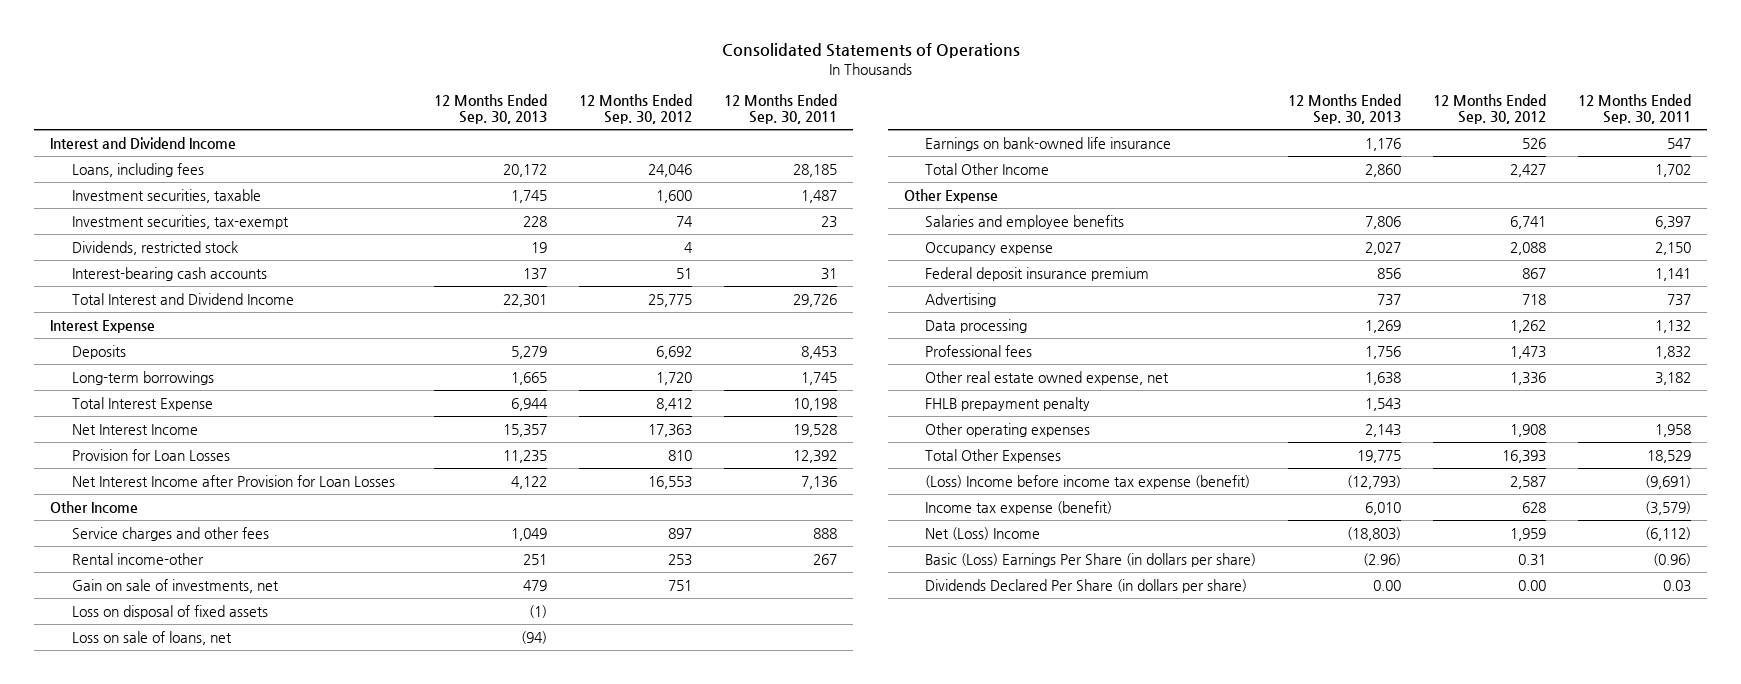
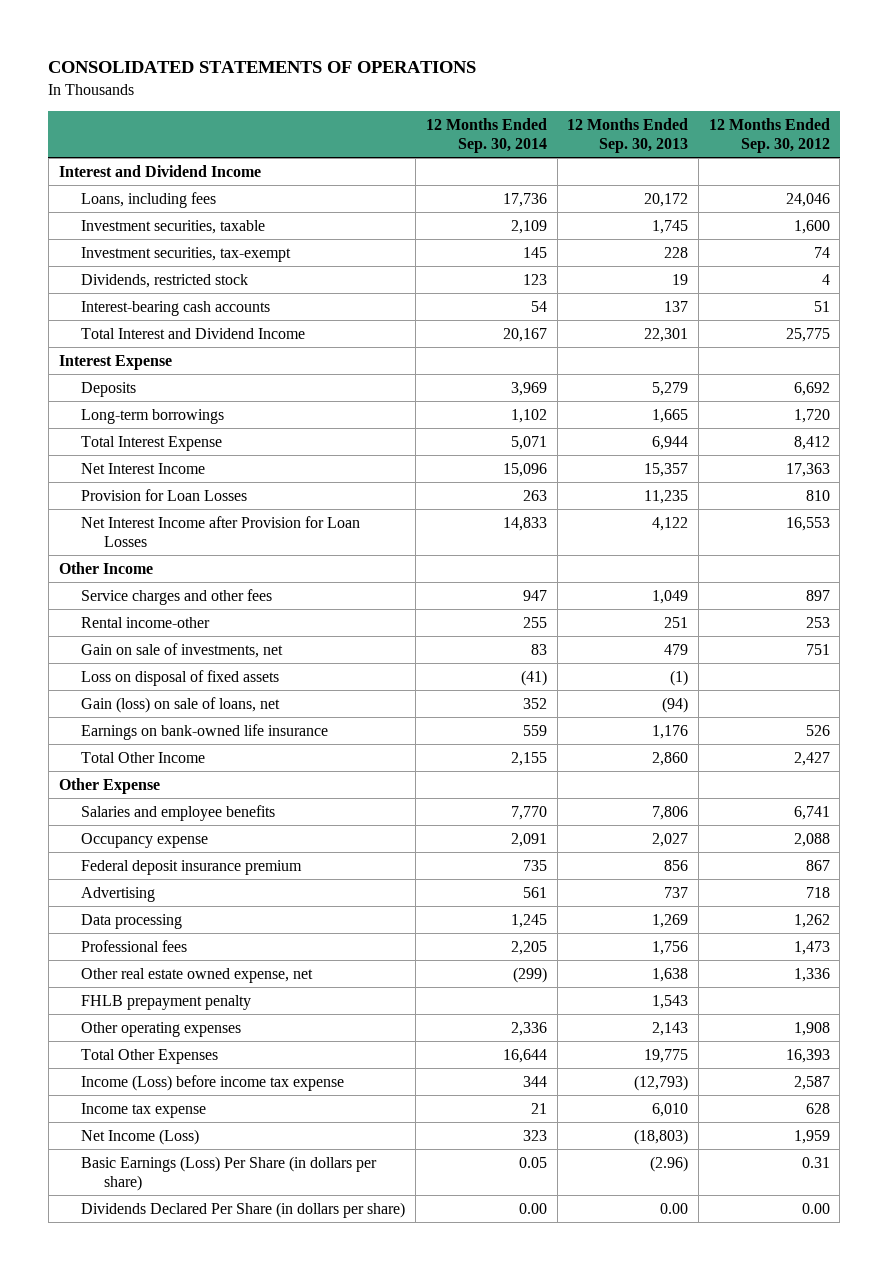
[721,43,1020,59] Consolidated Statements of Operations -> [48,61,477,74] CONSOLIDATED STATEMENTS OF OPERATIONS
[724,93,838,125] 12 Months Ended Sep. 30, 2011 -> none
none -> [425,118,547,153] 12 Months Ended Sep. 30, 2014
[71,630,232,645] Loss on sale of loans, net -> [81,696,281,713] Gain (loss) on sale of loans, net
[925,474,1251,489] (Loss) Income before income tax expense (benefit) -> [81,1074,345,1091] Income (Loss) before income tax expense
[925,500,1113,515] Income tax expense (benefit) -> [81,1102,207,1118] Income tax expense
[925,526,1041,540] Net (Loss) Income -> [81,1128,200,1145] Net Income (Loss)
[925,552,1257,567] Basic (Loss) Earnings Per Share (in dollars per share) -> [81,1155,378,1191] Basic Earnings (Loss) Per Share (in dollars per share)

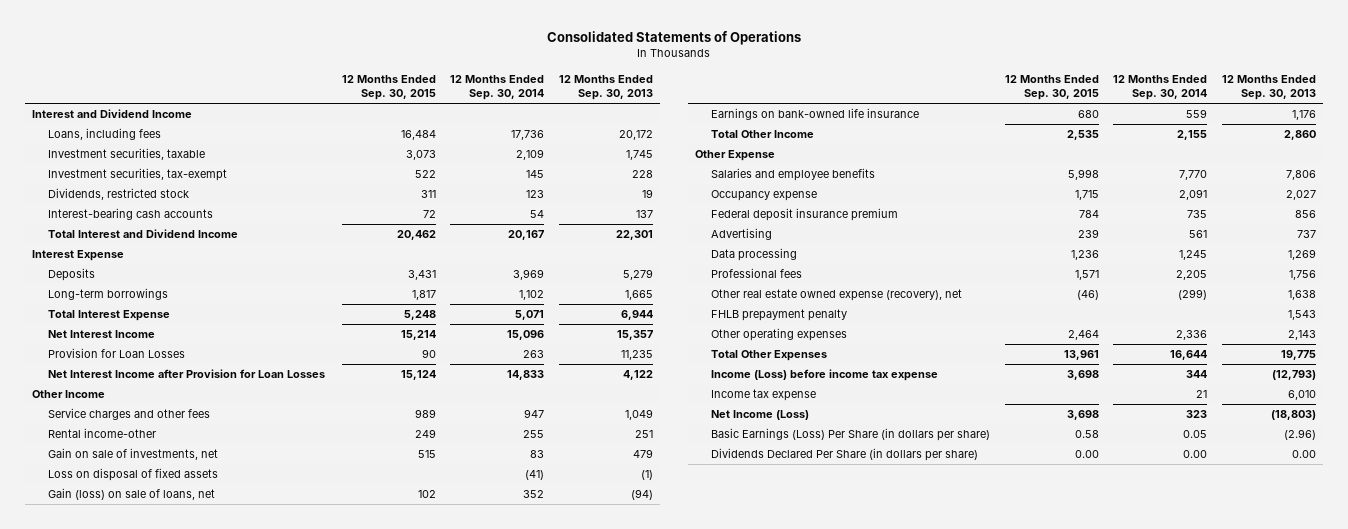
[48,61,477,74] CONSOLIDATED STATEMENTS OF OPERATIONS -> [547,31,802,46] Consolidated Statements of Operations
[708,118,830,153] 12 Months Ended Sep. 30, 2012 -> none
none -> [341,74,436,101] 12 Months Ended Sep. 30, 2015
[81,967,314,983] Other real estate owned expense, net -> [711,289,963,302] Other real estate owned expense (recovery), net

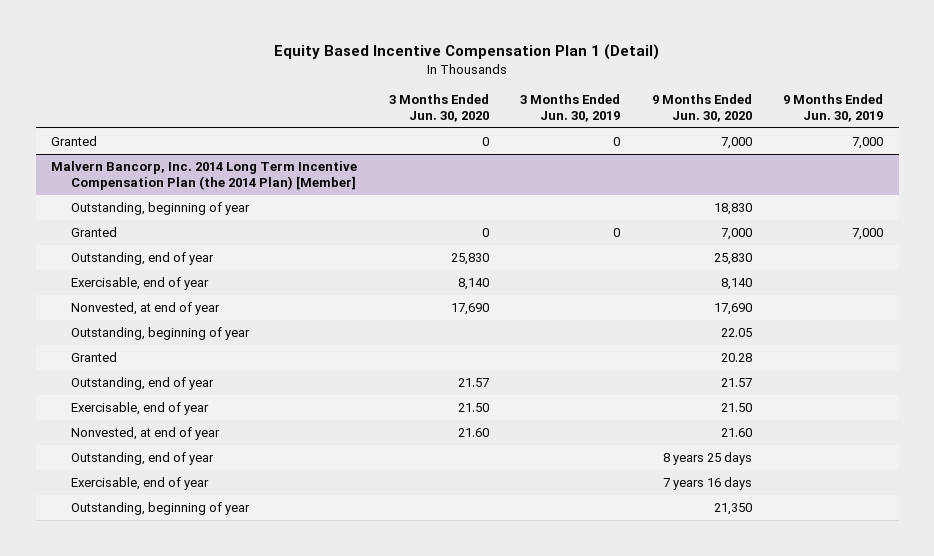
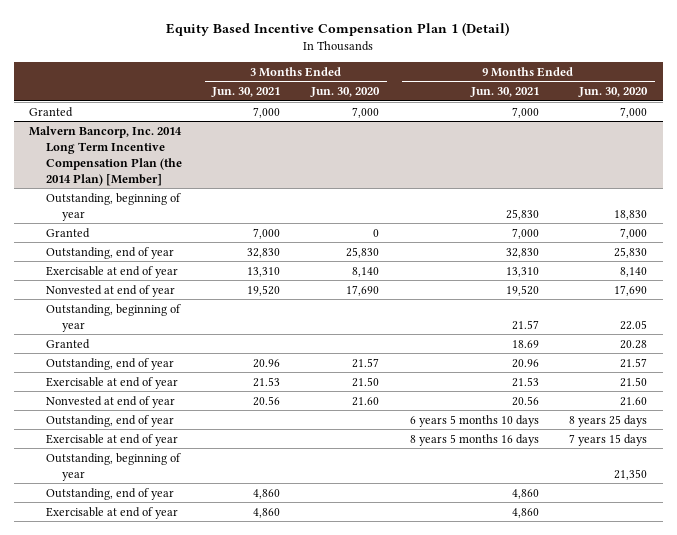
[520,94,621,122] 3 Months Ended Jun. 30, 2019 -> none
[783,94,884,122] 9 Months Ended Jun. 30, 2019 -> none
none -> [211,87,281,98] Jun. 30, 2021
none -> [469,87,539,98] Jun. 30, 2021
[481,137,489,147] 0 -> [351,106,379,118] 7,000
[71,277,210,291] Exercisable, end of year -> [45,265,178,278] Exercisable at end of year
[71,302,221,316] Nonvested, at end of year -> [45,284,175,297] Nonvested at end of year
[71,402,210,416] Exercisable, end of year -> [45,376,178,389] Exercisable at end of year
[71,427,221,441] Nonvested, at end of year -> [45,395,175,408] Nonvested at end of year
[71,477,210,491] Exercisable, end of year -> [45,433,178,446] Exercisable at end of year
[662,477,752,491] 7 years 16 days -> [569,433,648,446] 7 years 15 days
none -> [45,487,174,500] Outstanding, end of year
none -> [45,506,178,519] Exercisable at end of year

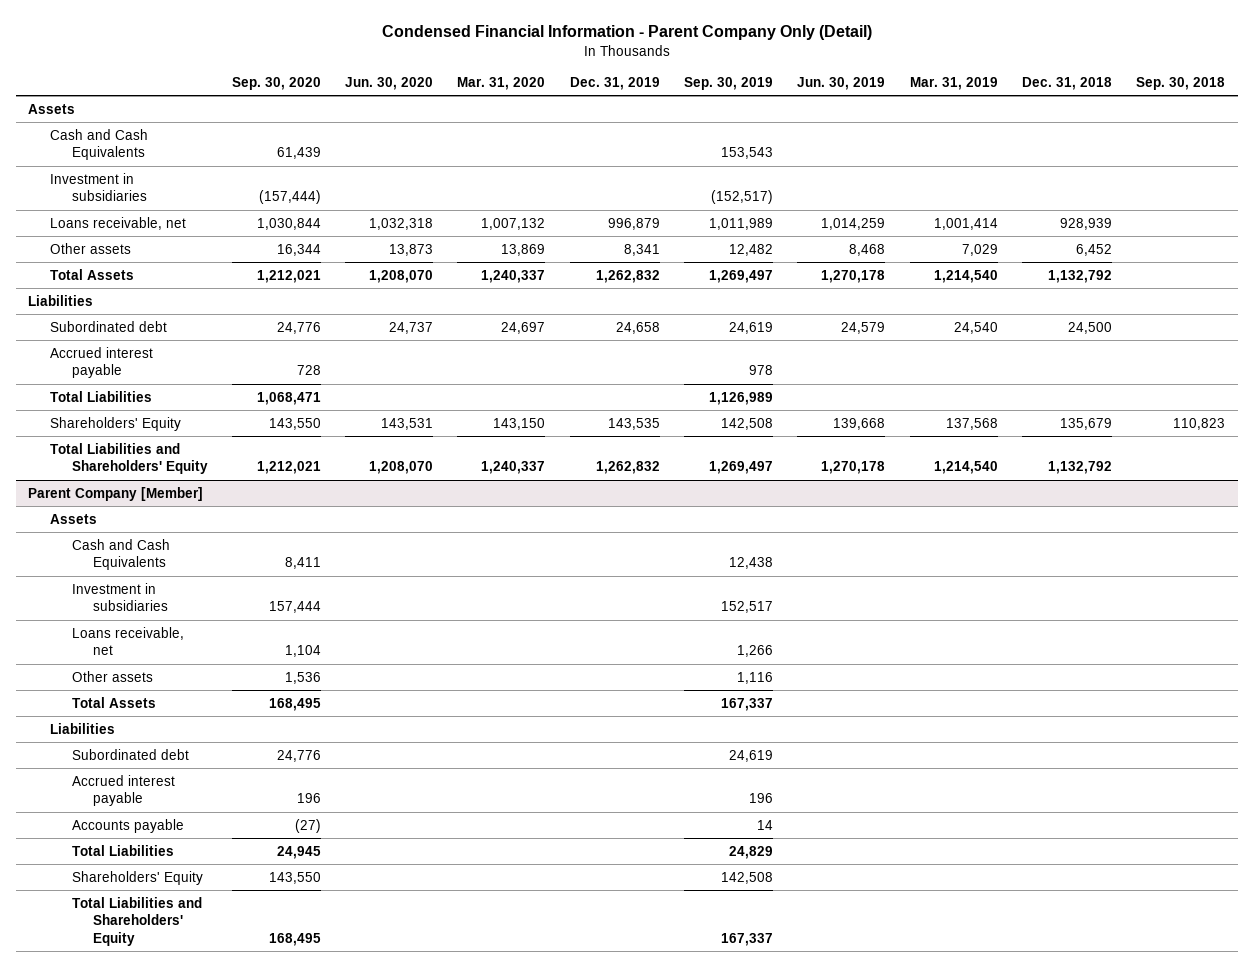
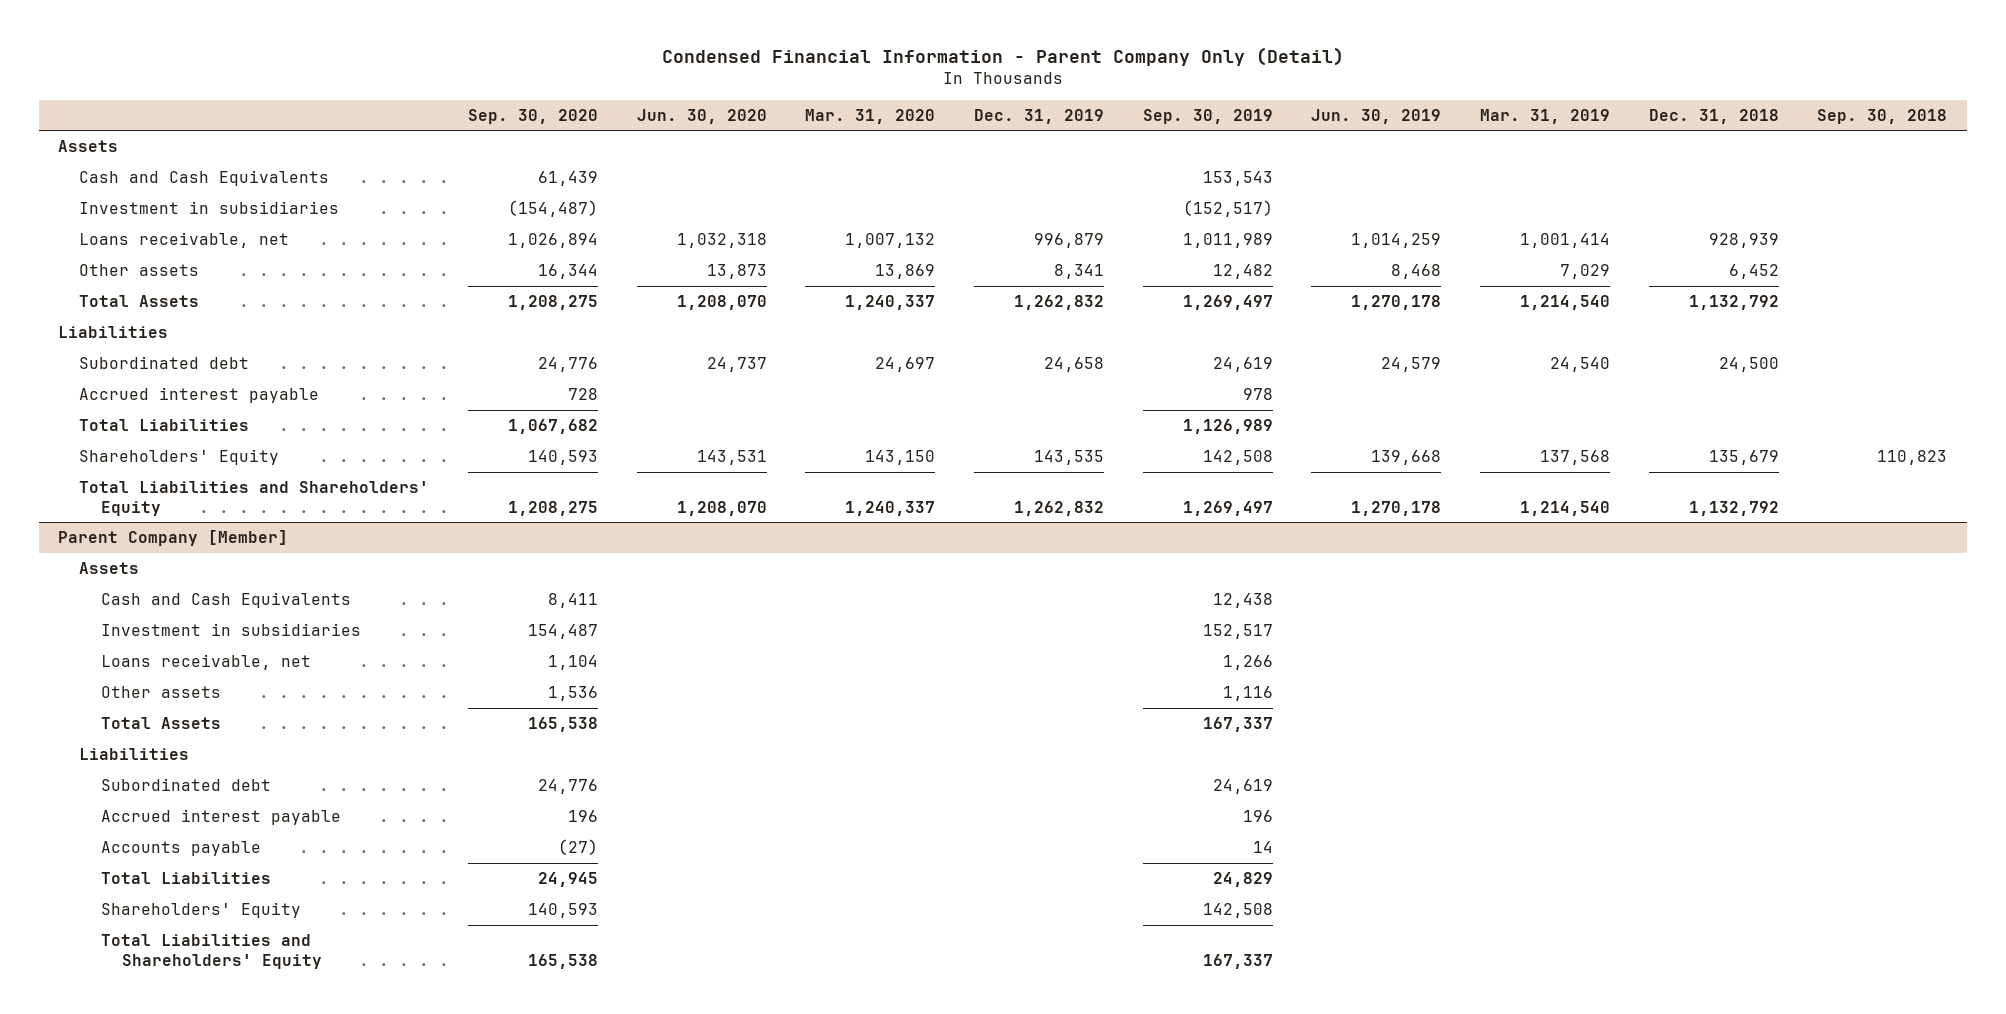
[258,190,321,205] (157,444) -> [508,199,599,217] (154,487)
[256,217,321,230] 1,030,844 -> [508,232,599,248] 1,026,894
[256,269,321,283] 1,212,021 -> [508,294,599,310] 1,208,275
[256,391,321,405] 1,068,471 -> [508,418,599,434] 1,067,682
[268,417,321,430] 143,550 -> [528,449,599,465] 140,593
[256,461,321,475] 1,212,021 -> [508,500,599,516] 1,208,275
[268,601,321,614] 157,444 -> [528,623,599,639] 154,487
[268,697,321,711] 168,495 -> [528,716,599,732] 165,538
[268,871,321,884] 143,550 -> [528,902,599,918] 140,593
[268,933,321,947] 168,495 -> [528,953,599,969] 165,538

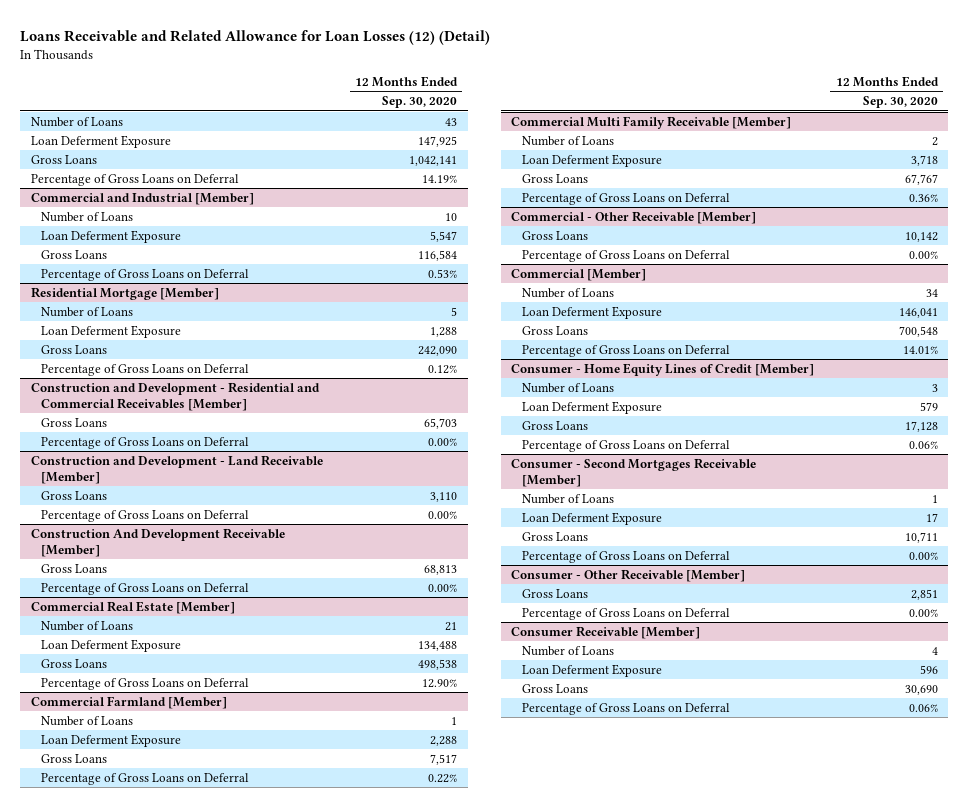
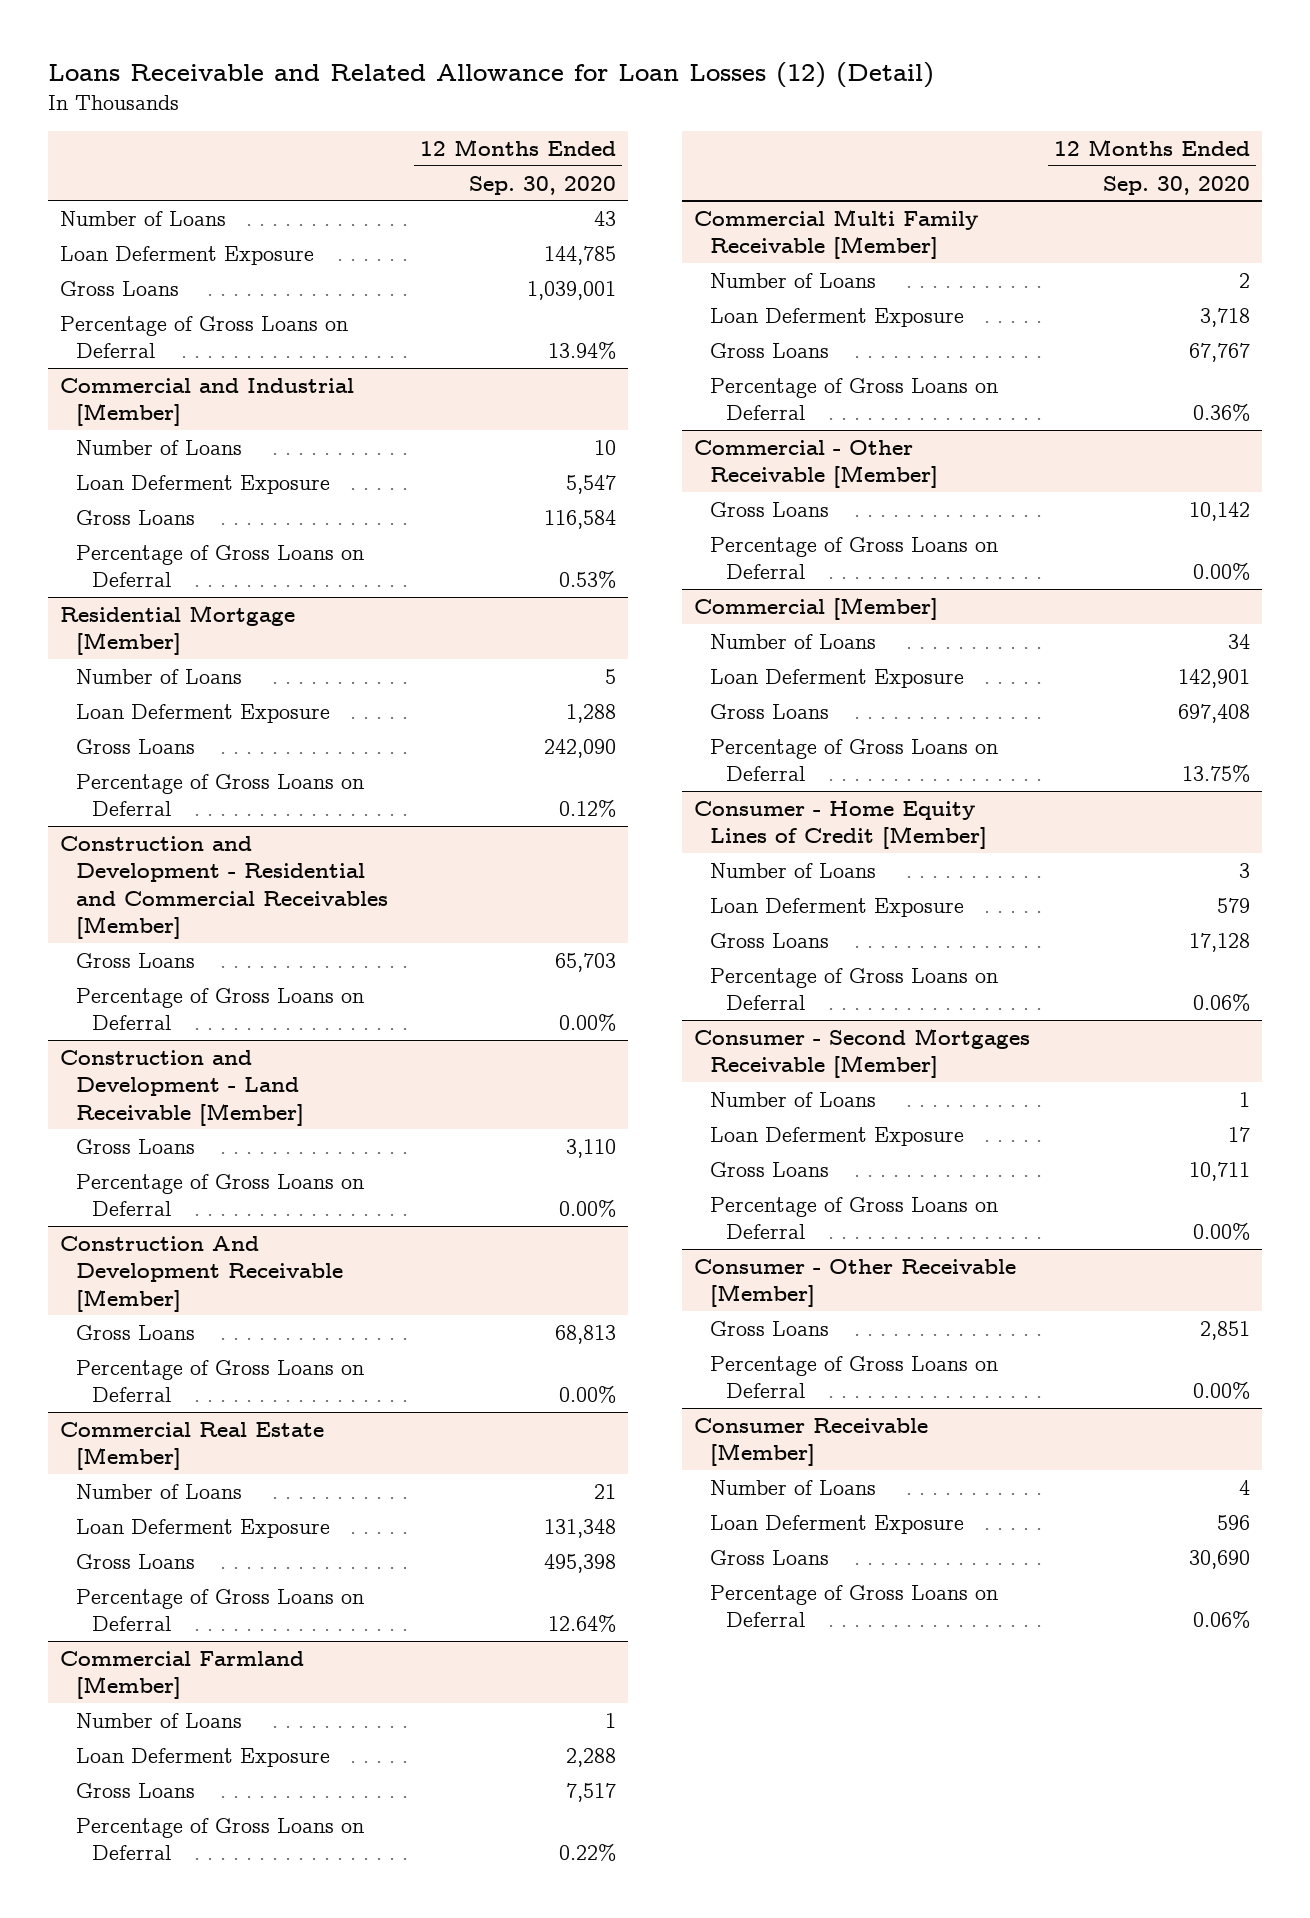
[418,136,458,148] 147,925 -> [544,245,617,265] 144,785
[409,156,458,167] 1,042,141 -> [527,280,617,300] 1,039,001
[422,175,458,184] 14.19% -> [548,341,617,360] 13.94%
[418,641,458,652] 134,488 -> [544,1518,617,1538] 131,348
[418,659,458,671] 498,538 -> [544,1553,617,1573] 495,398
[422,679,458,689] 12.90% -> [548,1614,617,1633] 12.64%
[898,308,938,319] 146,041 -> [1177,668,1250,688] 142,901
[898,326,938,338] 700,548 -> [1177,703,1250,723] 697,408
[902,346,938,355] 14.01% -> [1181,764,1250,783] 13.75%

